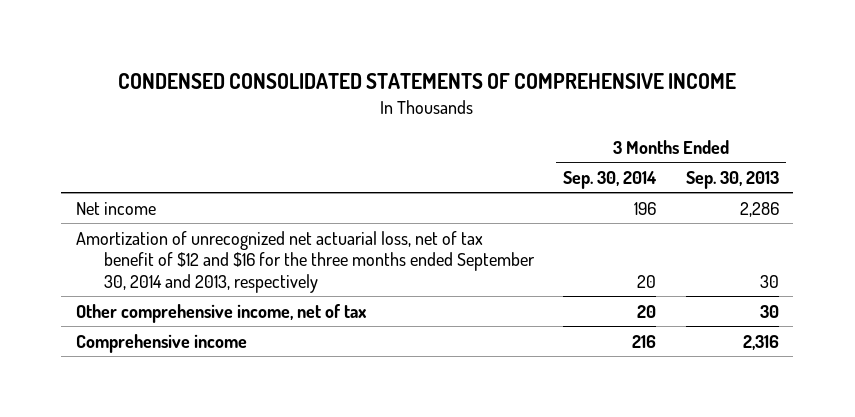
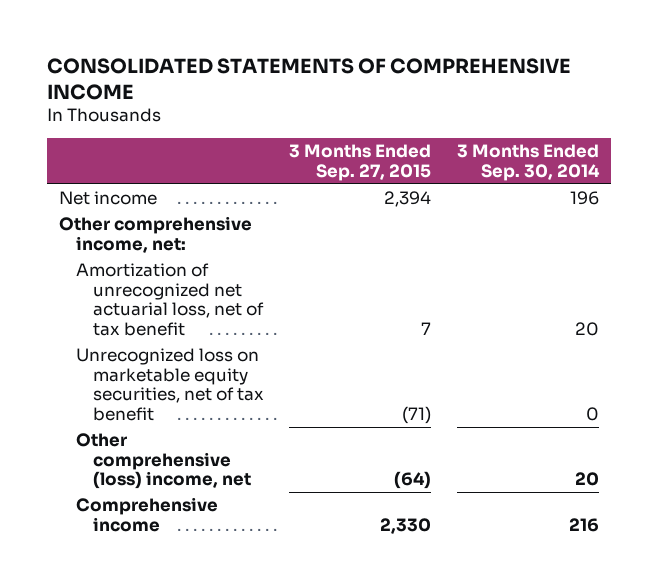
[118,73,737,90] CONDENSED CONSOLIDATED STATEMENTS OF COMPREHENSIVE INCOME -> [46,57,571,100] CONSOLIDATED STATEMENTS OF COMPREHENSIVE INCOME
[685,171,779,190] Sep. 30, 2013 -> none
none -> [289,144,432,181] 3 Months Ended Sep. 27, 2015
none -> [59,216,253,253] Other comprehensive income, net:
[75,230,535,294] Amortization of unrecognized net actuarial loss, net of tax benefit of $12 and $16 for the three months ended September 30, 2014 and 2013, respectively -> [76,263,264,336] Amortization of unrecognized net actuarial loss, net of tax benefit
none -> [76,348,264,421] Unrecognized loss on marketable equity securities, net of tax benefit
[75,303,367,323] Other comprehensive income, net of tax -> [76,433,251,490] Other comprehensive (loss) income, net

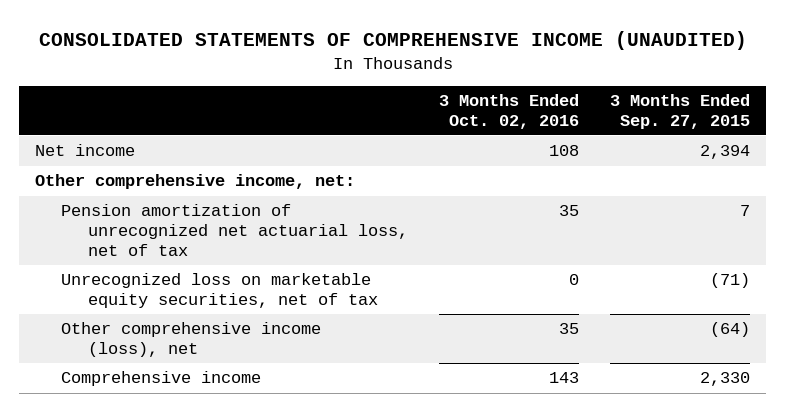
[46,57,571,100] CONSOLIDATED STATEMENTS OF COMPREHENSIVE INCOME -> [38,30,747,50] CONSOLIDATED STATEMENTS OF COMPREHENSIVE INCOME (UNAUDITED)
[456,144,600,181] 3 Months Ended Sep. 30, 2014 -> none
none -> [439,93,580,129] 3 Months Ended Oct. 02, 2016
[76,263,264,336] Amortization of unrecognized net actuarial loss, net of tax benefit -> [61,204,408,256] Pension amortization of unrecognized net actuarial loss, net of tax
[76,348,264,421] Unrecognized loss on marketable equity securities, net of tax benefit -> [61,273,378,309] Unrecognized loss on marketable equity securities, net of tax
[76,433,251,490] Other comprehensive (loss) income, net -> [61,322,322,358] Other comprehensive income (loss), net

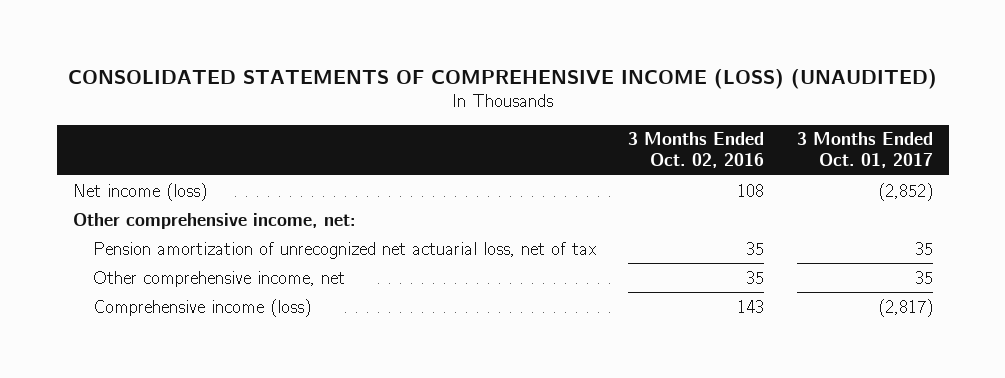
[38,30,747,50] CONSOLIDATED STATEMENTS OF COMPREHENSIVE INCOME (UNAUDITED) -> [67,68,937,89] CONSOLIDATED STATEMENTS OF COMPREHENSIVE INCOME (LOSS) (UNAUDITED)
[610,93,751,129] 3 Months Ended Sep. 27, 2015 -> none
none -> [796,132,933,169] 3 Months Ended Oct. 01, 2017
[35,144,136,157] Net income -> [72,182,207,201] Net income (loss)
[61,273,378,309] Unrecognized loss on marketable equity securities, net of tax -> none
[61,322,322,358] Other comprehensive income (loss), net -> [93,270,346,287] Other comprehensive income, net
[61,371,262,387] Comprehensive income -> [93,298,312,317] Comprehensive income (loss)

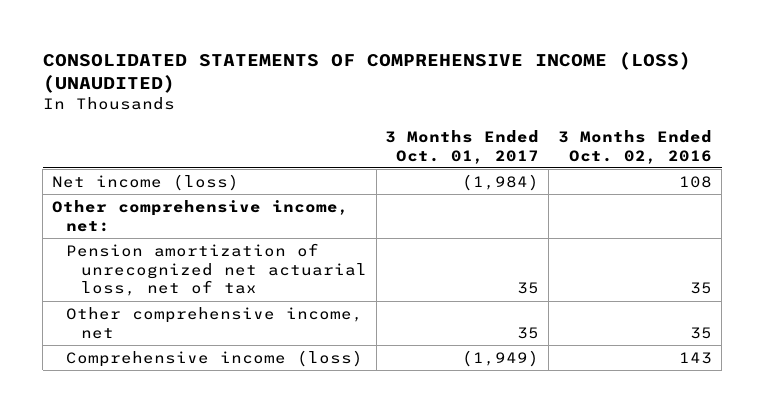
[877,182,933,201] (2,852) -> [462,173,540,191] (1,984)
[877,298,933,317] (2,817) -> [462,349,540,367] (1,949)

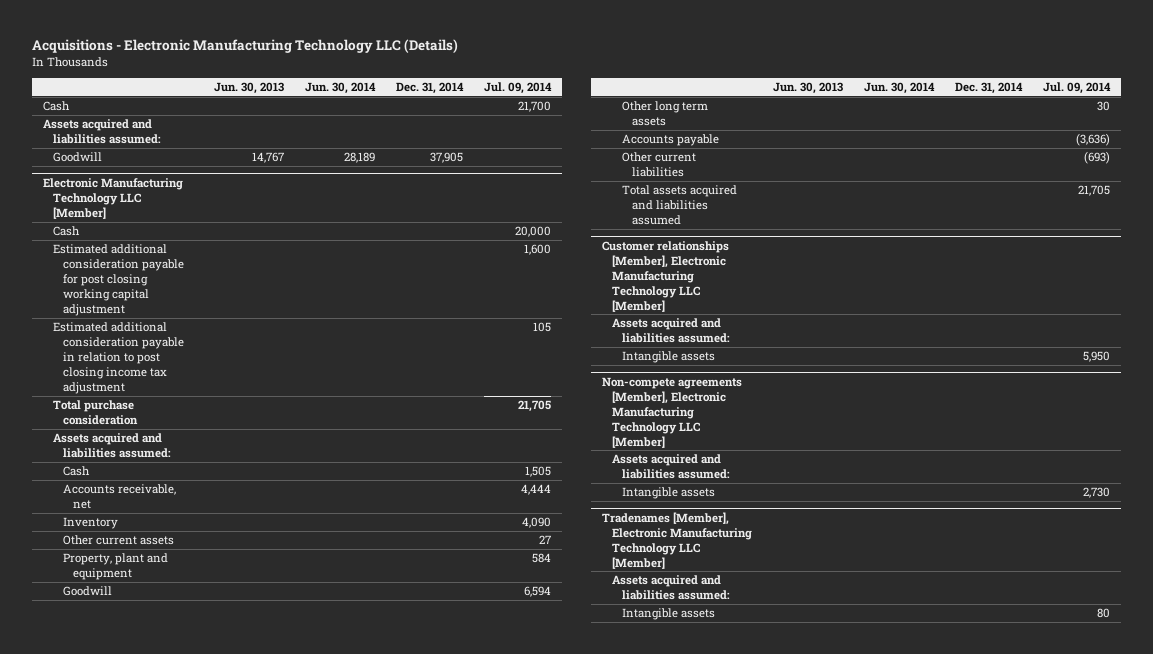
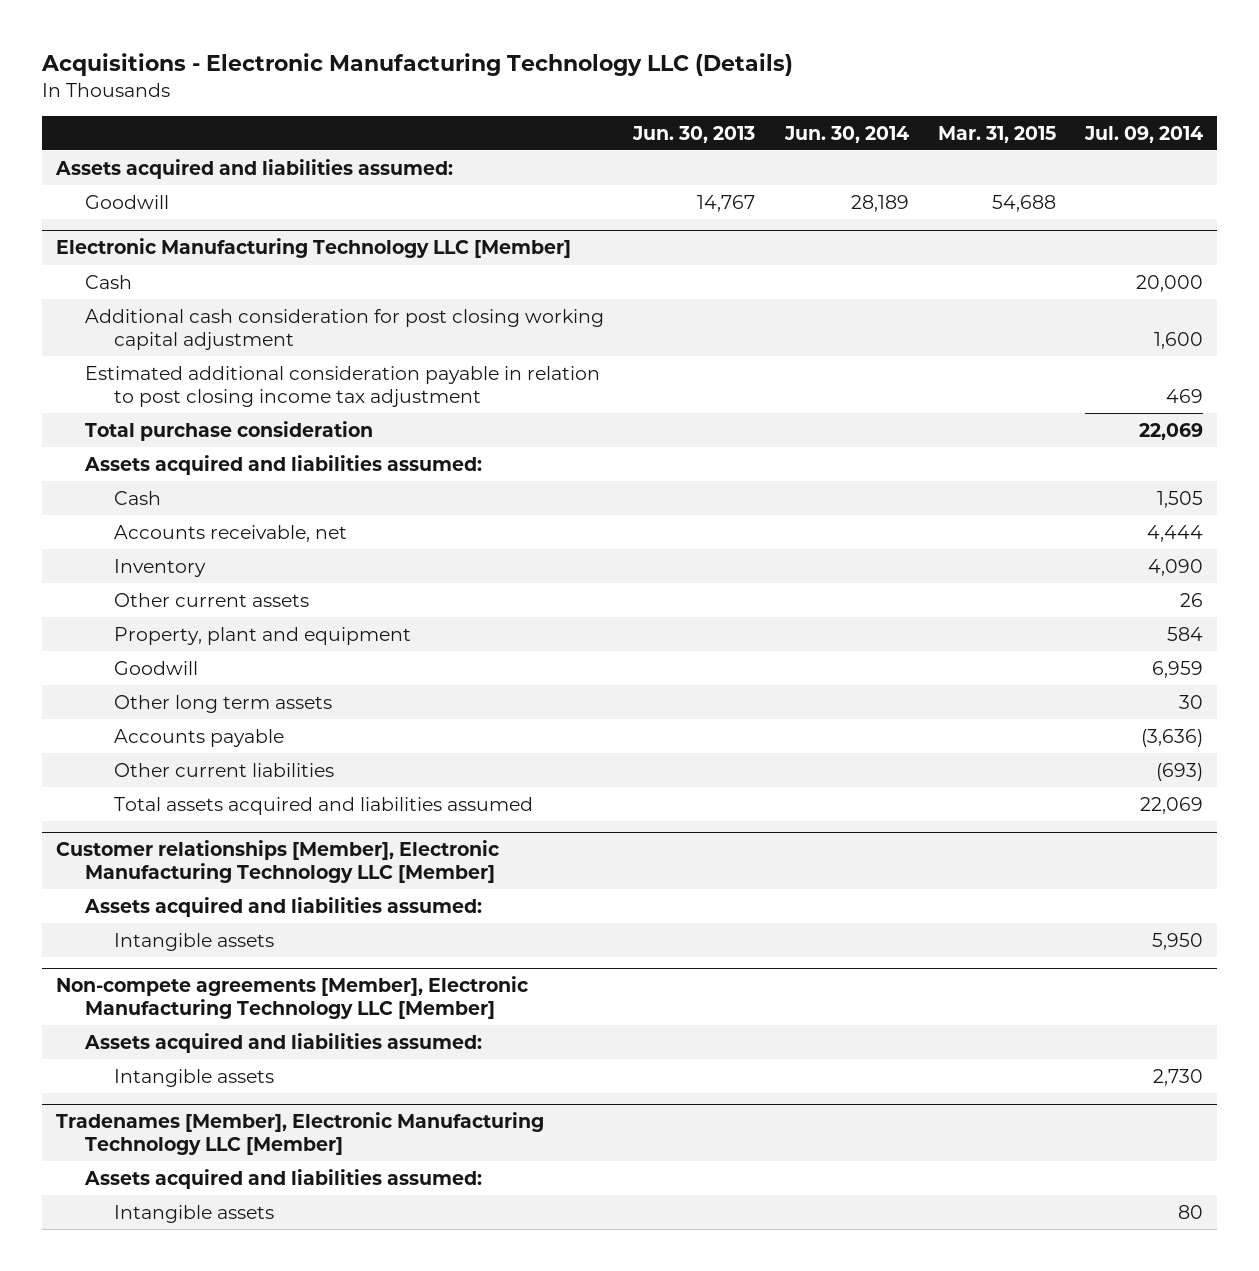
[396,81,465,94] Dec. 31, 2014 -> none
none -> [937,125,1056,143] Mar. 31, 2015
[42,101,70,112] Cash -> none
[52,244,184,317] Estimated additional consideration payable for post closing working capital adjustment -> [85,308,605,350] Additional cash consideration for post closing working capital adjustment
[533,322,552,333] 105 -> [1165,388,1203,403] 469
[518,400,552,413] 21,705 -> [1138,422,1203,440] 22,069
[539,535,552,545] 27 -> [1179,592,1203,607] 26
[524,586,552,598] 6,594 -> [1151,660,1203,678] 6,959
[1078,185,1111,197] 21,705 -> [1139,796,1203,814] 22,069

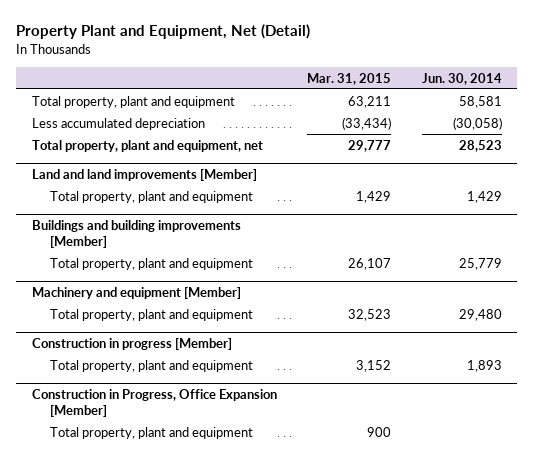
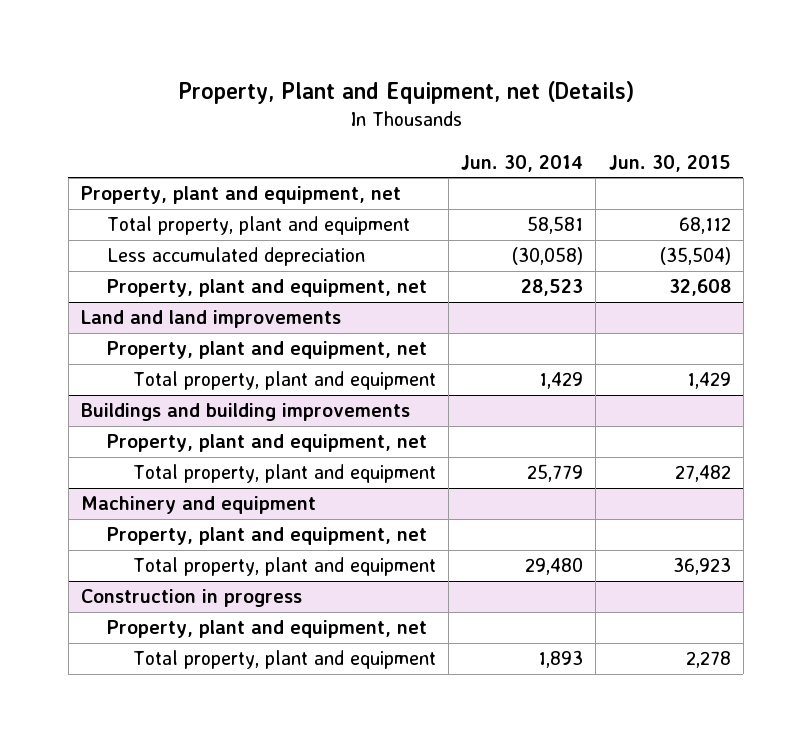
[16,24,311,40] Property Plant and Equipment, Net (Detail) -> [177,81,634,105] Property, Plant and Equipment, net (Details)
[307,72,392,85] Mar. 31, 2015 -> none
none -> [608,154,731,172] Jun. 30, 2015
none -> [80,186,401,205] Property, plant and equipment, net
[31,139,263,152] Total property, plant and equipment, net -> [106,279,427,298] Property, plant and equipment, net
[31,169,257,182] Land and land improvements [Member] -> [80,310,341,329] Land and land improvements
none -> [106,341,427,360] Property, plant and equipment, net
[31,220,241,248] Buildings and building improvements [Member] -> [80,403,410,422] Buildings and building improvements
none -> [106,434,427,453] Property, plant and equipment, net
[31,287,241,300] Machinery and equipment [Member] -> [80,496,316,515] Machinery and equipment
none -> [106,527,427,546] Property, plant and equipment, net
[31,338,232,351] Construction in progress [Member] -> [80,589,302,608] Construction in progress
none -> [106,620,427,639] Property, plant and equipment, net
[31,389,277,417] Construction in Progress, Office Expansion [Member] -> none
[49,426,253,439] Total property, plant and equipment -> none

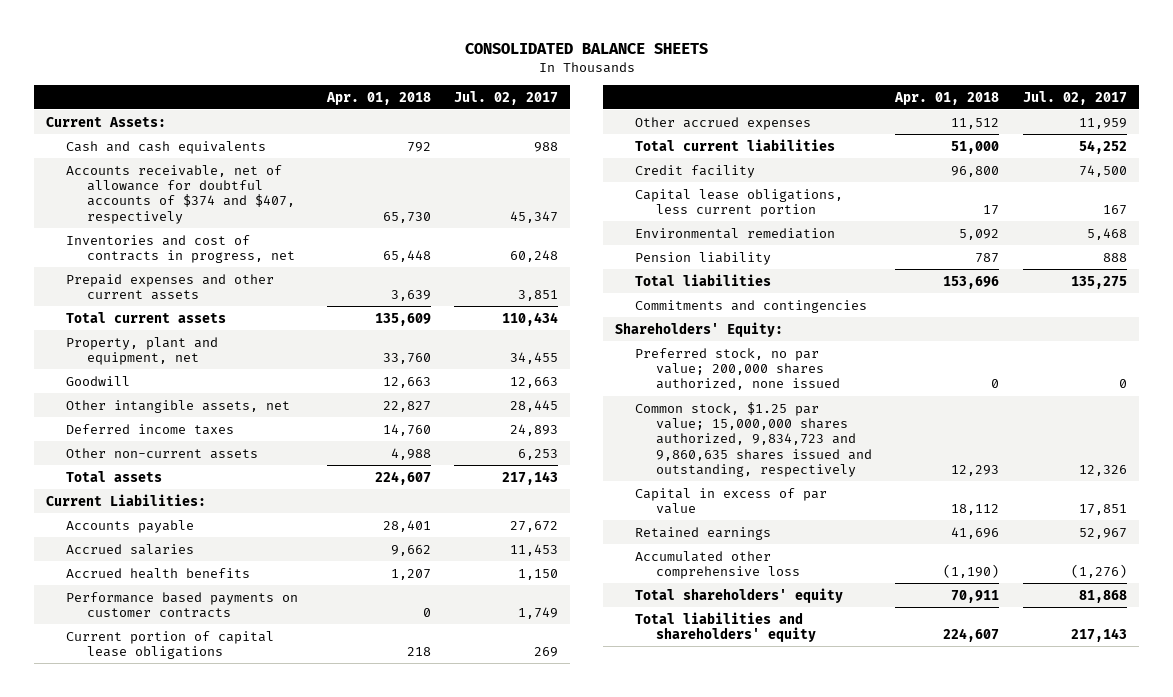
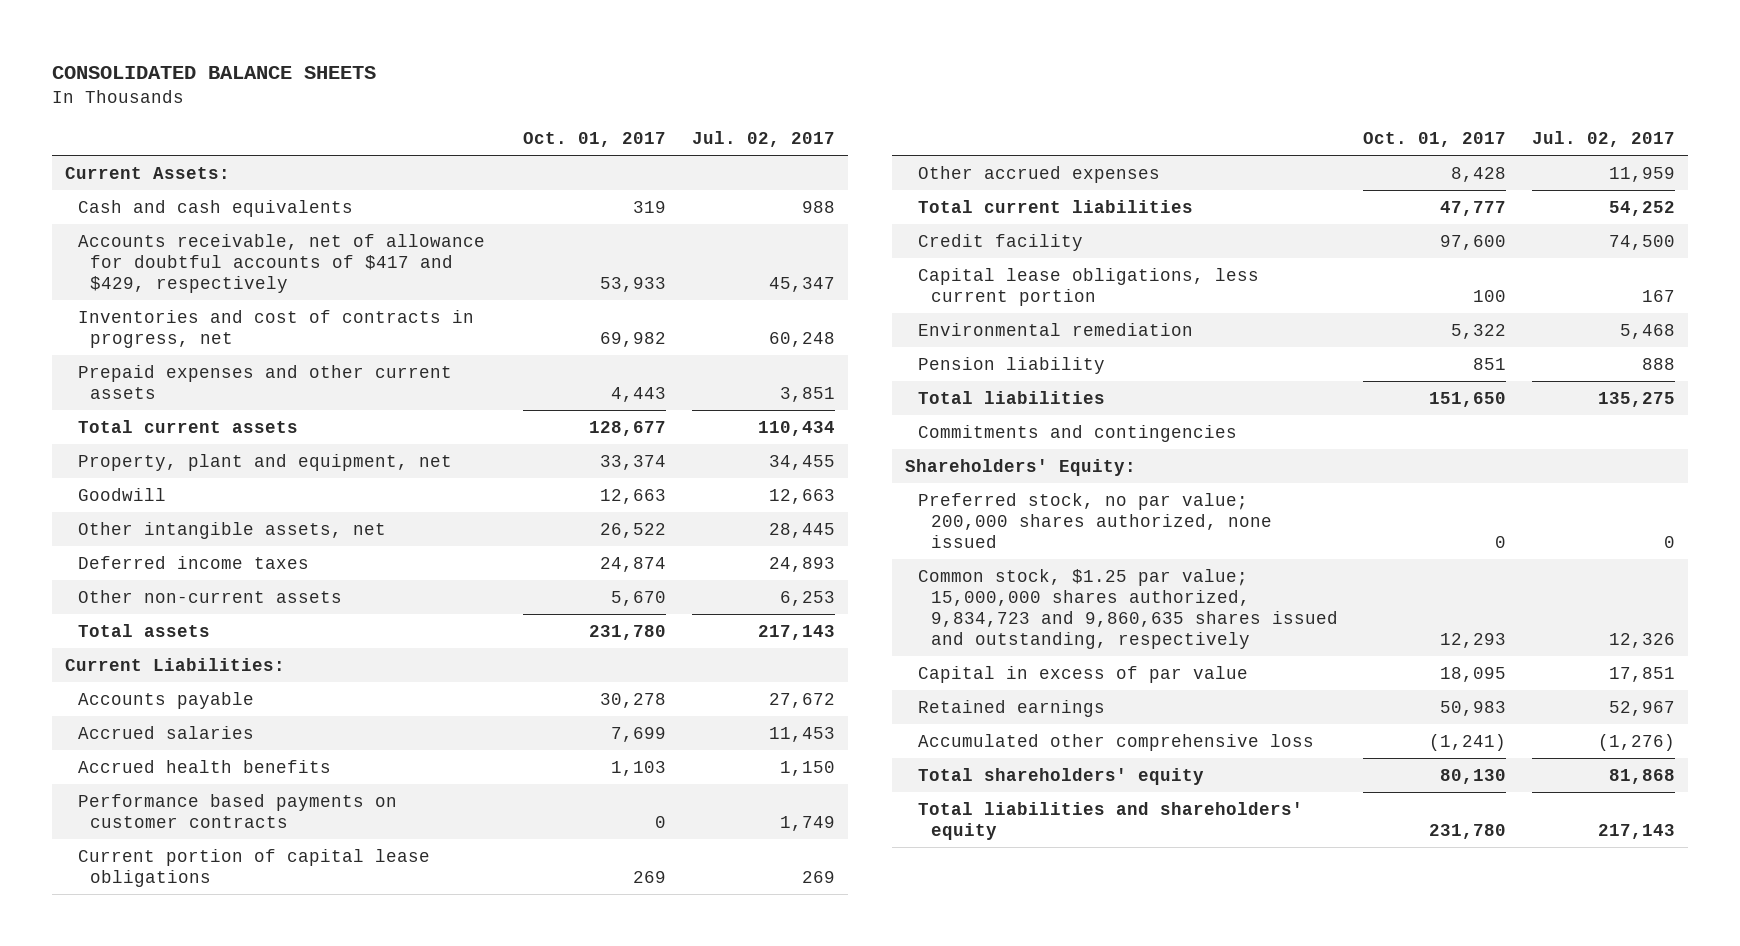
[325,91,431,105] Apr. 01, 2018 -> none
none -> [523,131,667,147] Oct. 01, 2017
[66,164,295,224] Accounts receivable, net of allowance for doubtful accounts of $374 and $407, respectively -> [77,234,485,293] Accounts receivable, net of allowance for doubtful accounts of $417 and $429, respectively

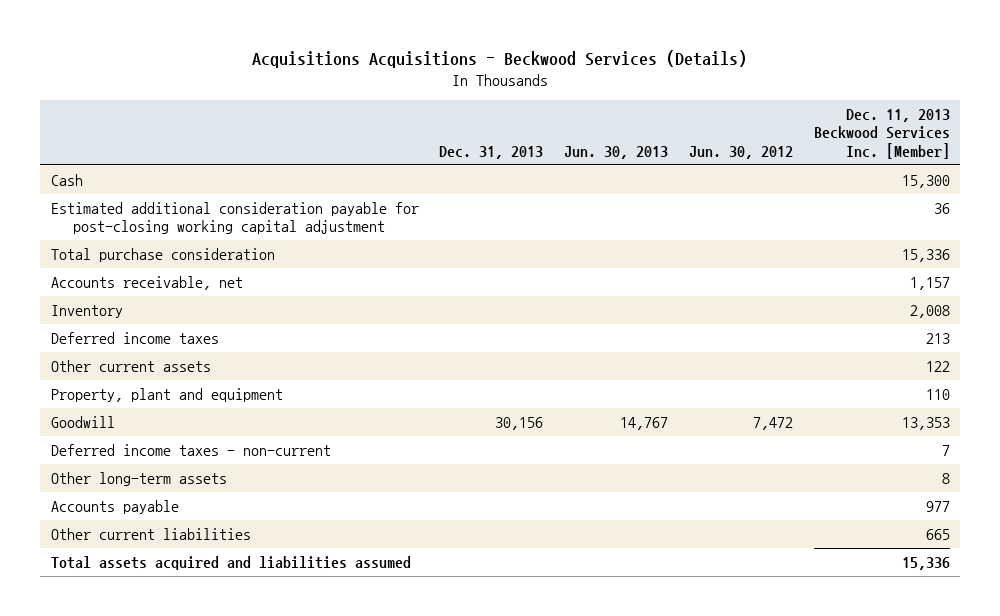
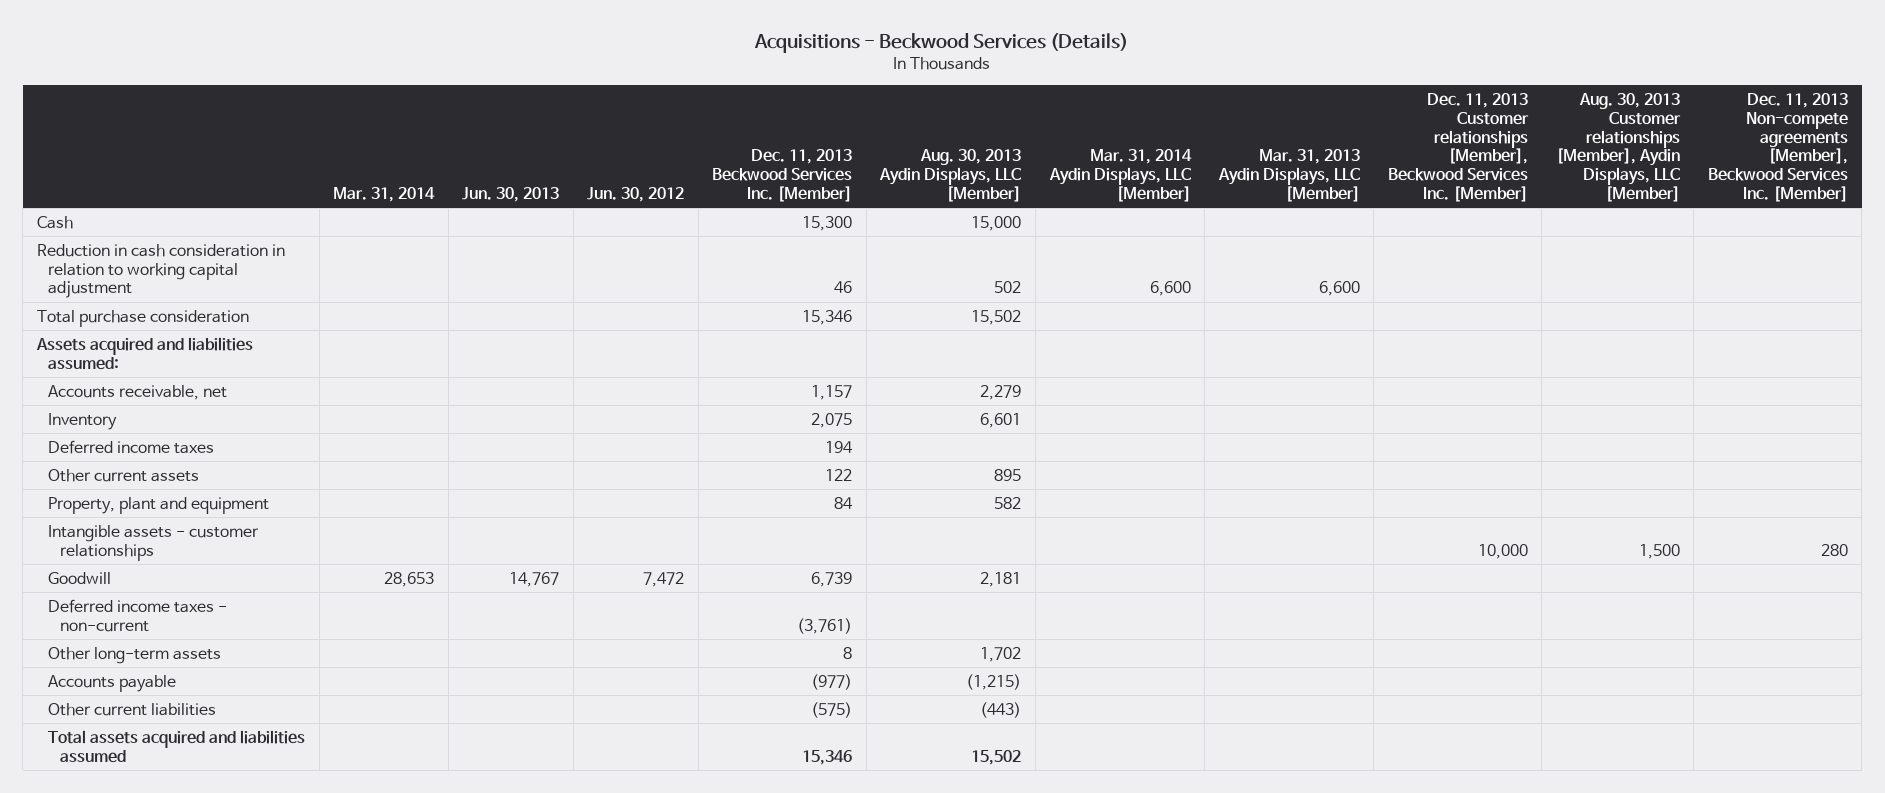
[252,50,748,69] Acquisitions Acquisitions - Beckwood Services (Details) -> [754,32,1129,53] Acquisitions - Beckwood Services (Details)
[439,145,544,159] Dec. 31, 2013 -> none
none -> [333,187,436,203] Mar. 31, 2014
none -> [879,149,1022,203] Aug. 30, 2013 Aydin Displays, LLC [Member]
none -> [1048,149,1192,203] Mar. 31, 2014 Aydin Displays, LLC [Member]
none -> [1217,149,1360,203] Mar. 31, 2013 Aydin Displays, LLC [Member]
none -> [1387,92,1529,203] Dec. 11, 2013 Customer relationships [Member], Beckwood Services Inc. [Member]
none -> [1555,92,1681,203] Aug. 30, 2013 Customer relationships [Member], Aydin Displays, LLC [Member]
none -> [1707,92,1848,203] Dec. 11, 2013 Non-compete agreements [Member], Beckwood Services Inc. [Member]
[50,202,419,235] Estimated additional consideration payable for post-closing working capital adjustment -> [36,243,285,299] Reduction in cash consideration in relation to working capital adjustment
[933,203,950,215] 36 -> [834,281,853,294] 46
[901,249,950,263] 15,336 -> [802,309,853,325] 15,346
none -> [35,336,253,370] Assets acquired and liabilities assumed:
[909,305,950,319] 2,008 -> [811,412,853,428] 2,075
[925,333,950,345] 213 -> [825,440,854,453] 194
[925,389,950,401] 110 -> [834,496,854,509] 84
none -> [48,524,260,561] Intangible assets - customer relationships
[901,417,950,431] 13,353 -> [811,571,853,587] 6,739
[941,445,950,457] 7 -> [797,617,853,634] (3,761)
[925,501,950,513] 977 -> [811,673,853,690] (977)
[925,529,950,541] 665 -> [811,701,853,718] (575)
[901,557,950,571] 15,336 -> [802,749,853,765] 15,346

